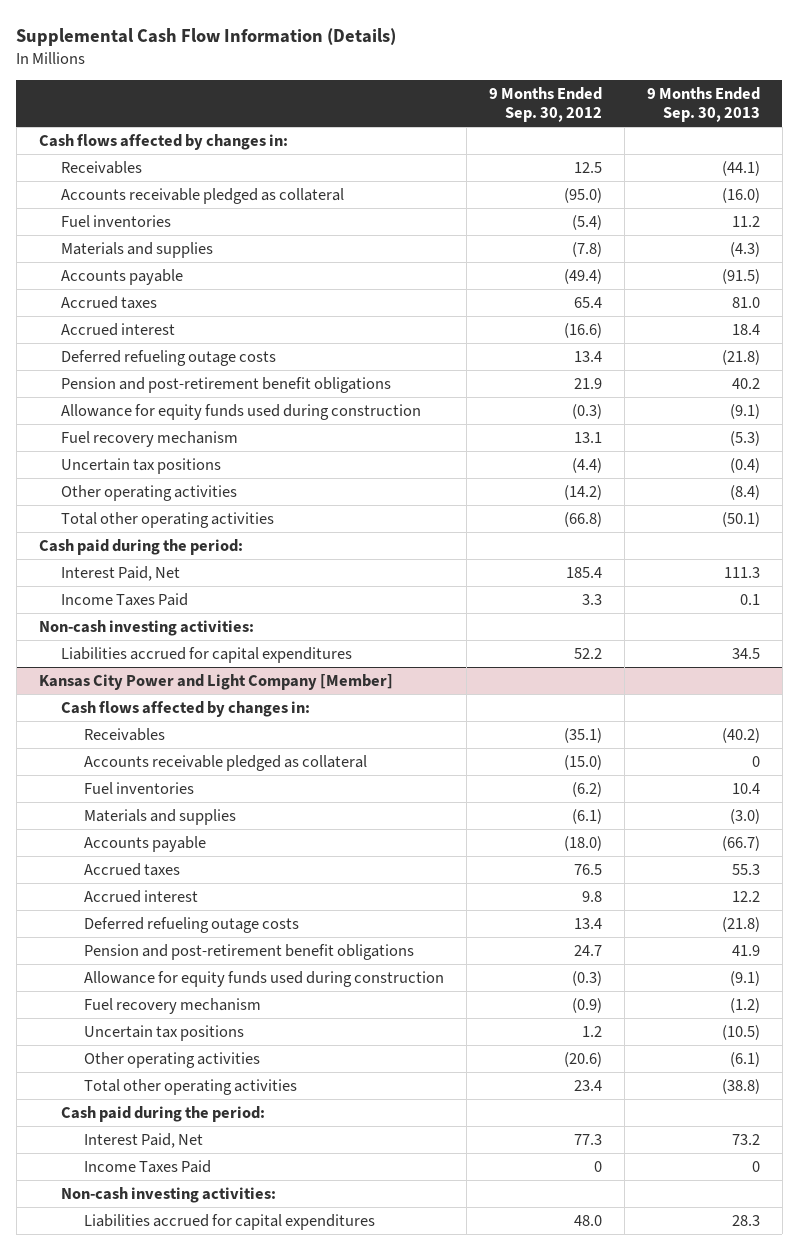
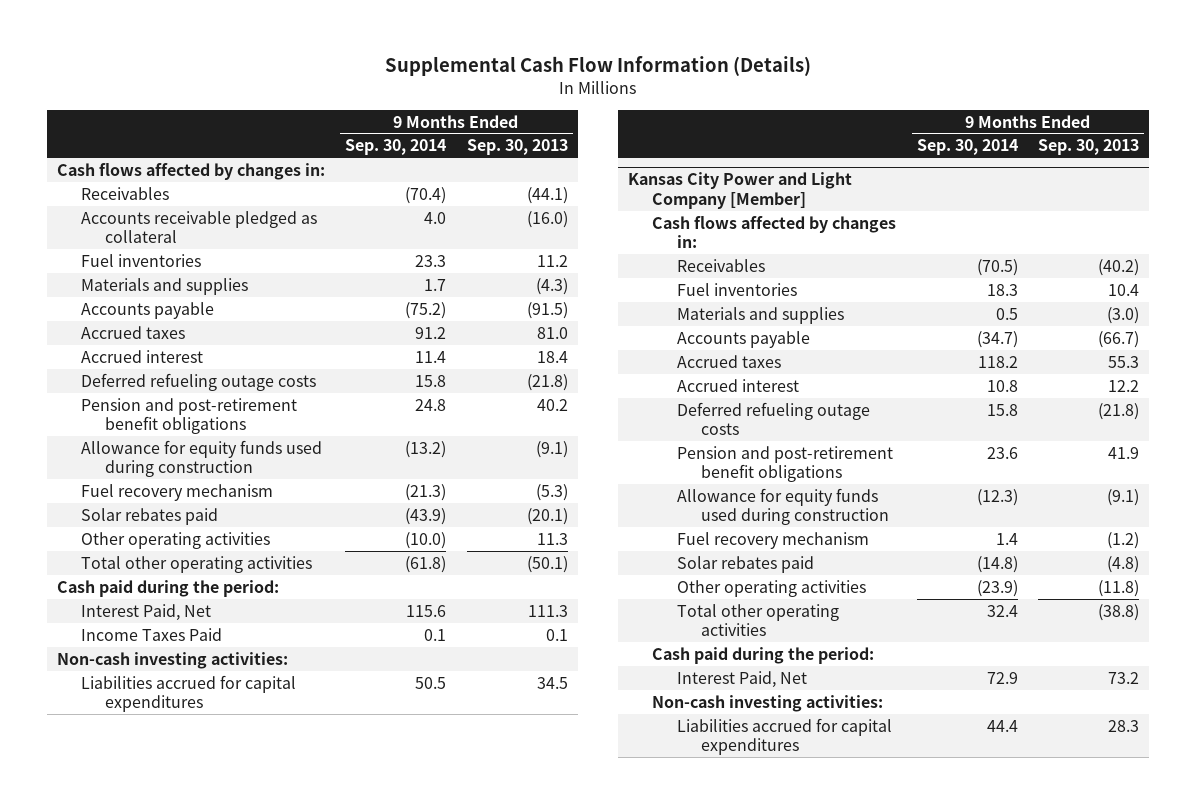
[488,86,602,123] 9 Months Ended Sep. 30, 2012 -> none
none -> [345,139,447,156] Sep. 30, 2014
[61,457,222,474] Uncertain tax positions -> none
none -> [81,507,219,525] Solar rebates paid
[729,484,760,500] (8.4) -> [536,532,568,545] 11.3
[83,754,367,771] Accounts receivable pledged as collateral -> none
[83,1024,244,1041] Uncertain tax positions -> none
none -> [676,555,814,573] Solar rebates paid
[729,1051,760,1067] (6.1) -> [1097,579,1139,597] (11.8)
[83,1159,211,1173] Income Taxes Paid -> none

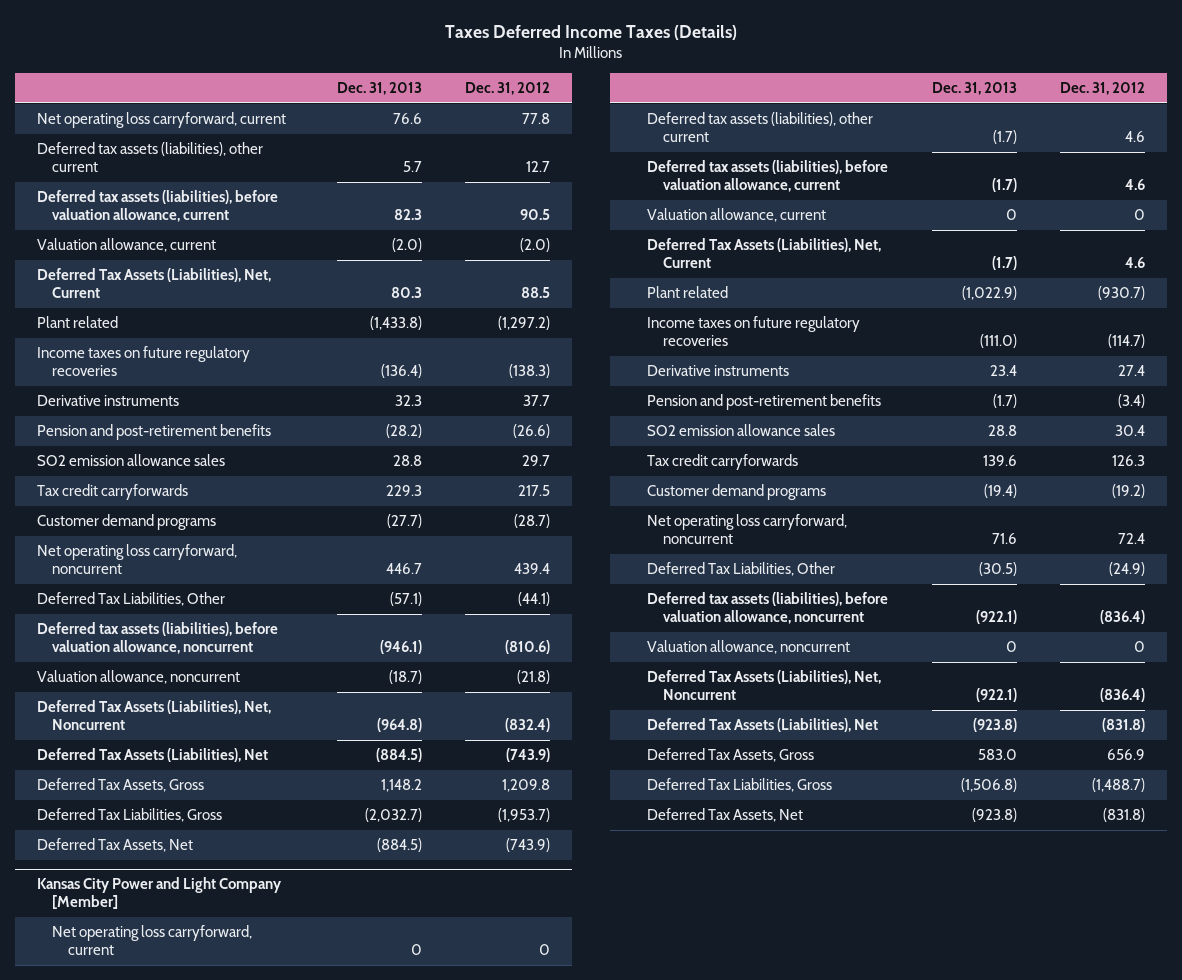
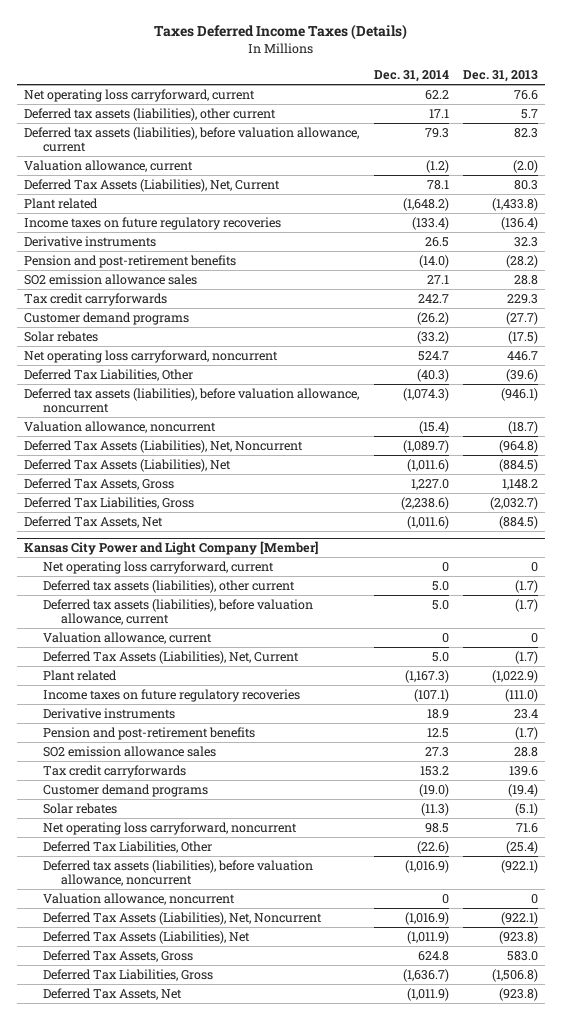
[465,82,551,96] Dec. 31, 2012 -> none
none -> [373,69,449,82] Dec. 31, 2014
none -> [24,330,99,342] Solar rebates
[389,592,422,607] (57.1) -> [505,368,538,382] (39.6)
none -> [42,802,117,814] Solar rebates
[978,562,1017,577] (30.5) -> [505,840,538,854] (25.4)

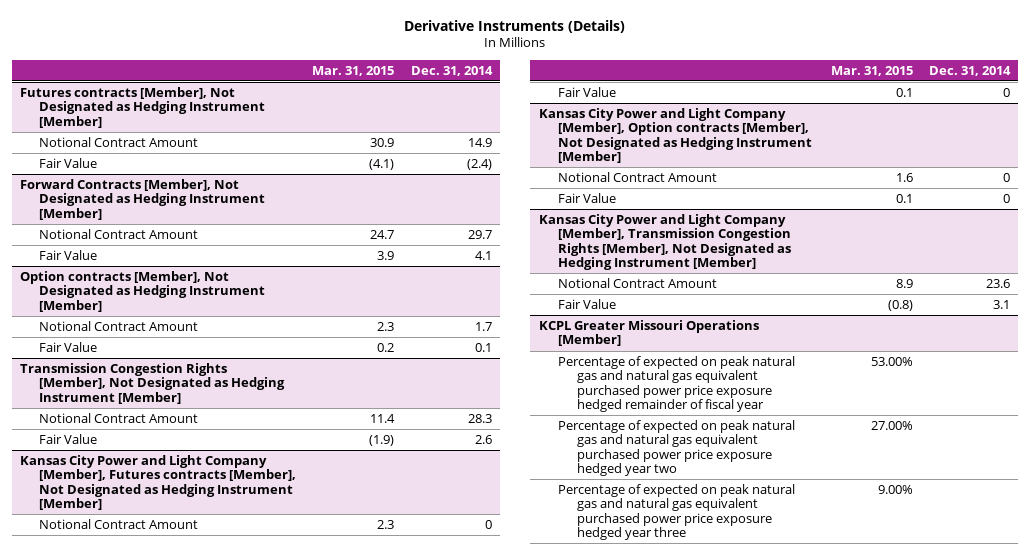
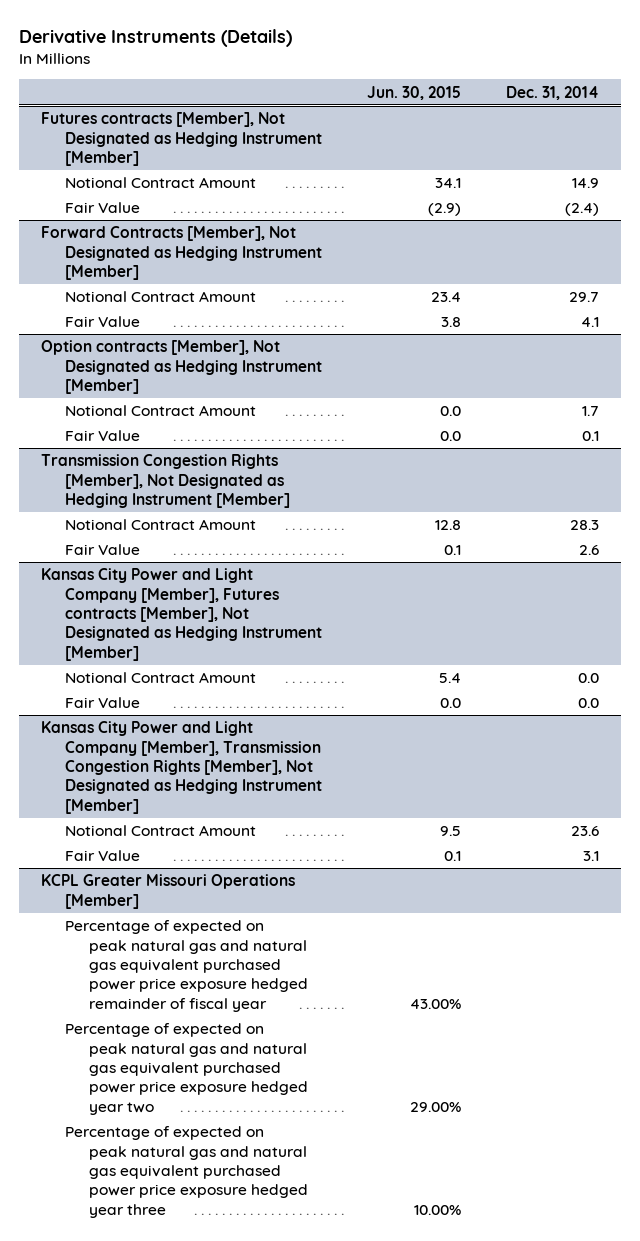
[312,65,395,76] Mar. 31, 2015 -> none
none -> [366,85,461,100] Jun. 30, 2015
[538,107,812,164] Kansas City Power and Light Company [Member], Option contracts [Member], Not Designated as Hedging Instrument [Member] -> none
[557,171,717,182] Notional Contract Amount -> none
[557,192,616,203] Fair Value -> none
[484,519,492,529] 0 -> [577,673,599,684] 0.0
[1003,87,1011,97] 0 -> [577,698,599,709] 0.0

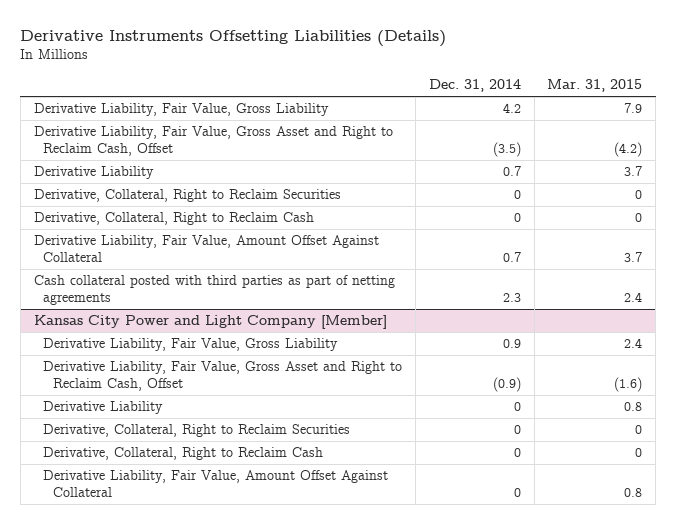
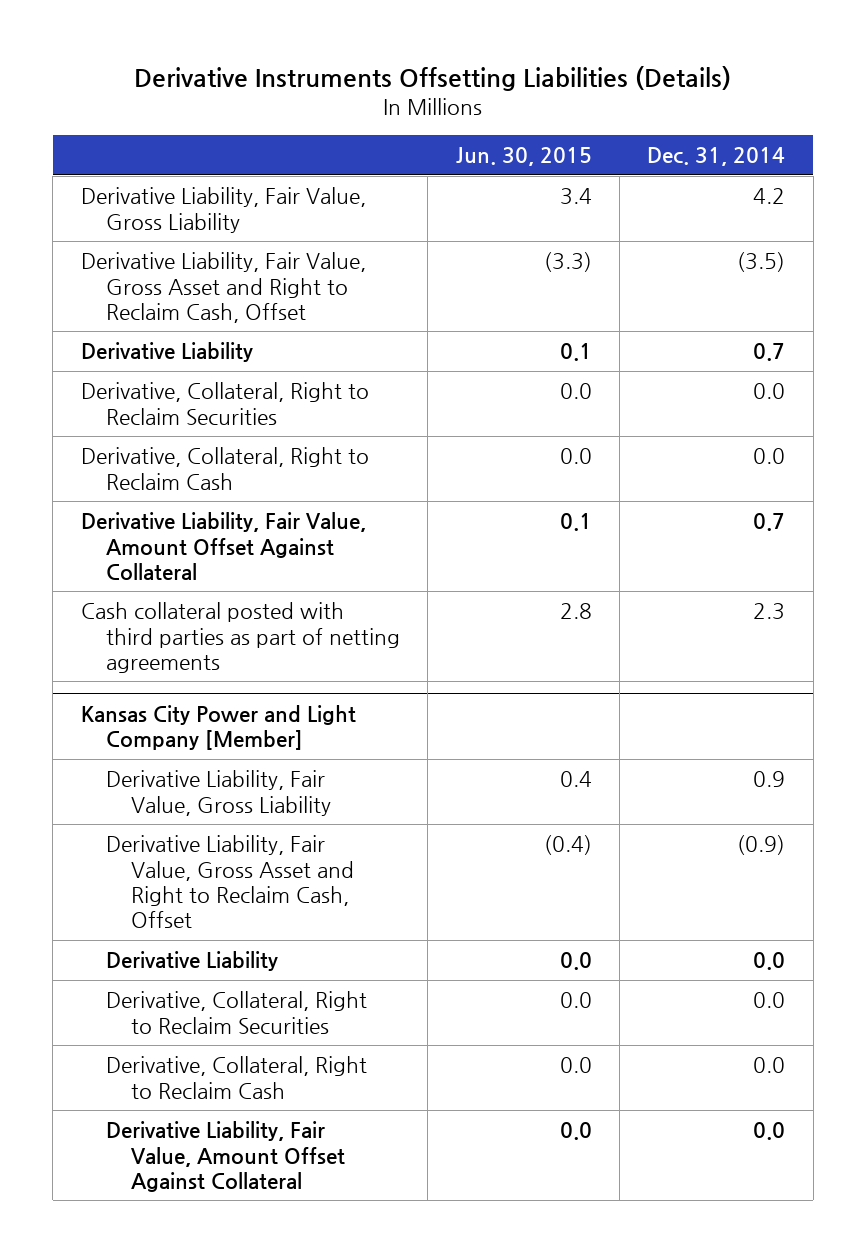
[547,79,643,93] Mar. 31, 2015 -> none
none -> [455,147,592,167] Jun. 30, 2015
[513,190,521,200] 0 -> [753,383,786,400] 0.0
[513,213,521,223] 0 -> [753,448,786,465] 0.0
[513,402,521,412] 0 -> [753,952,786,971] 0.0
[513,425,521,435] 0 -> [753,992,786,1009] 0.0
[513,448,521,458] 0 -> [753,1057,786,1074] 0.0
[513,488,521,498] 0 -> [753,1122,786,1141] 0.0

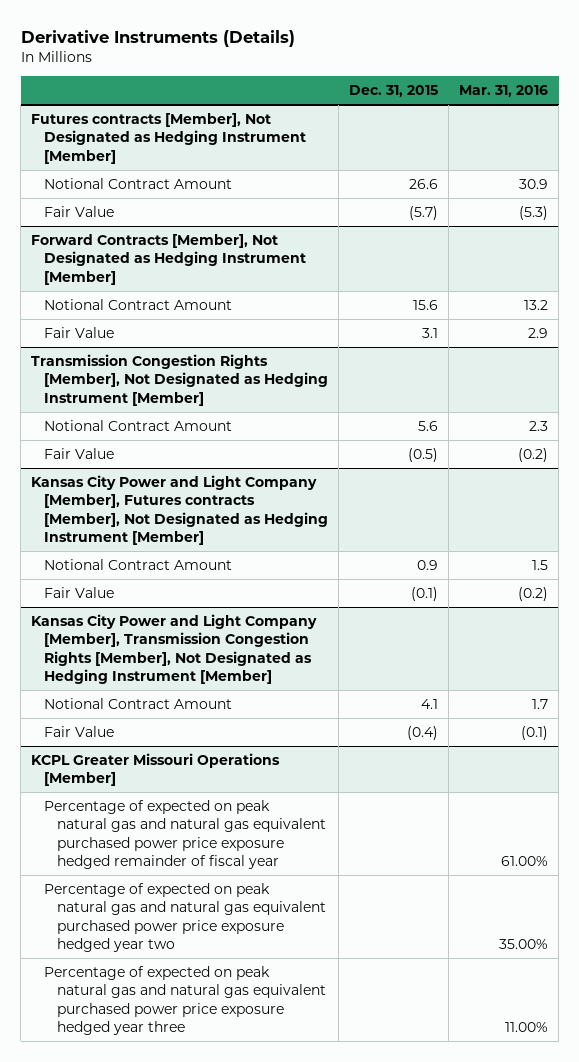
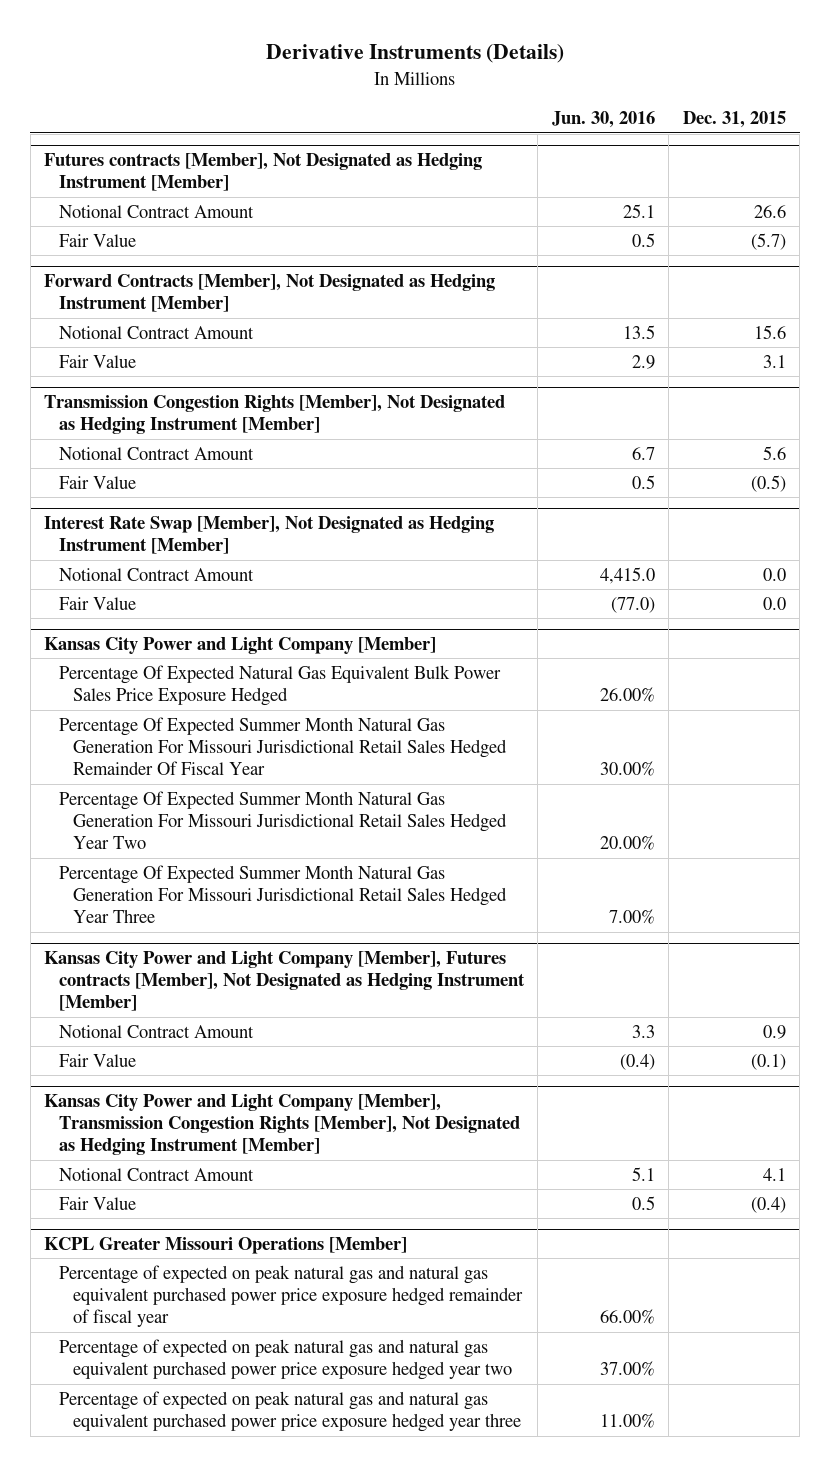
[459,85,549,98] Mar. 31, 2016 -> none
none -> [551,111,655,129] Jun. 30, 2016
none -> [44,515,495,555] Interest Rate Swap [Member], Not Designated as Hedging Instrument [Member]
none -> [58,567,254,581] Notional Contract Amount
none -> [58,596,136,610] Fair Value
none -> [44,636,437,654] Kansas City Power and Light Company [Member]
none -> [58,664,501,707] Percentage Of Expected Natural Gas Equivalent Bulk Power Sales Price Exposure Hedged
none -> [58,716,507,776] Percentage Of Expected Summer Month Natural Gas Generation For Missouri Jurisdictional Retail Sales Hedged Remainder Of Fiscal Year
none -> [58,790,507,850] Percentage Of Expected Summer Month Natural Gas Generation For Missouri Jurisdictional Retail Sales Hedged Year Two
none -> [58,864,507,924] Percentage Of Expected Summer Month Natural Gas Generation For Missouri Jurisdictional Retail Sales Hedged Year Three

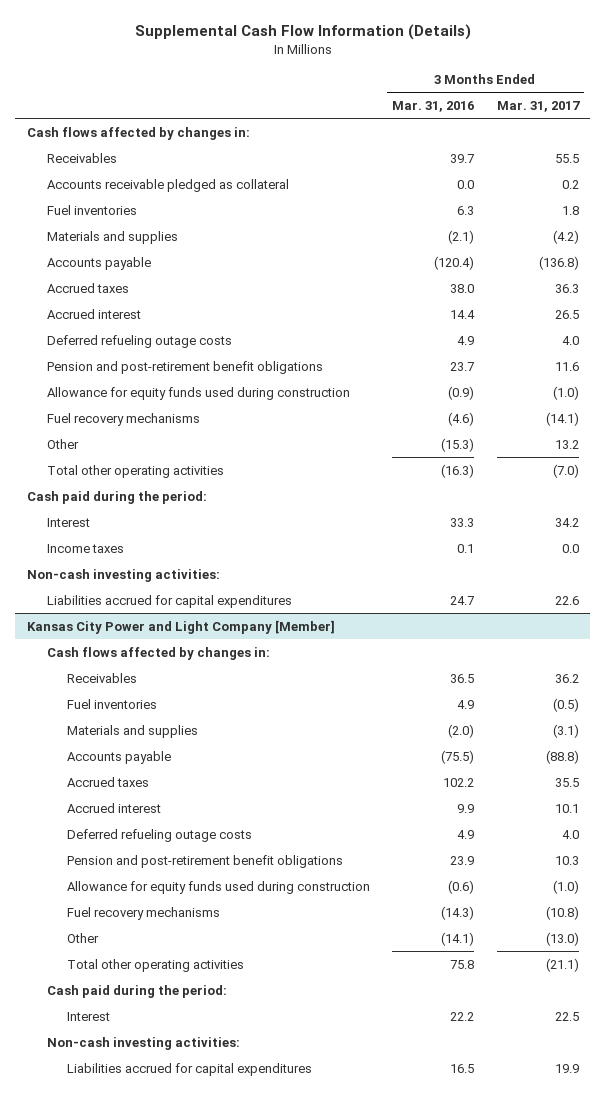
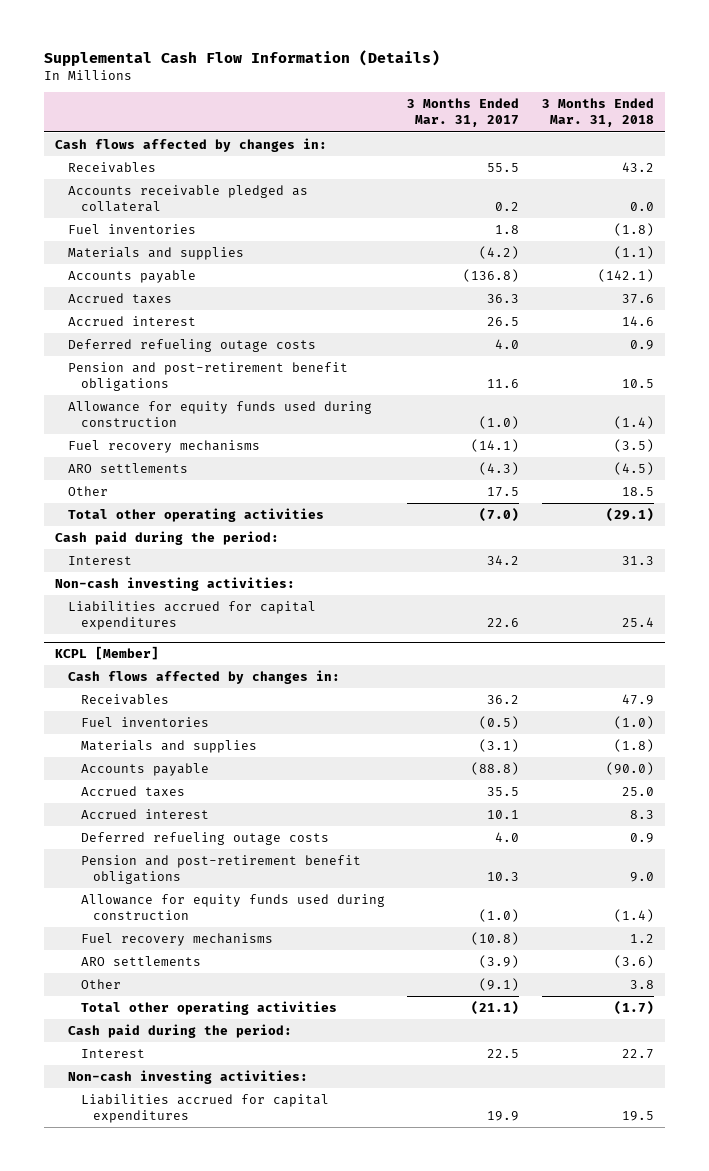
[392,100,475,112] Mar. 31, 2016 -> none
none -> [541,98,654,128] 3 Months Ended Mar. 31, 2018
none -> [67,463,188,474] ARO settlements
[554,439,579,449] 13.2 -> [487,487,520,498] 17.5
[46,543,124,553] Income taxes -> none
[26,619,335,634] Kansas City Power and Light Company [Member] -> none
none -> [54,646,159,661] KCPL [Member]
none -> [80,956,201,967] ARO settlements
[545,931,579,946] (13.0) -> [479,978,520,992] (9.1)

